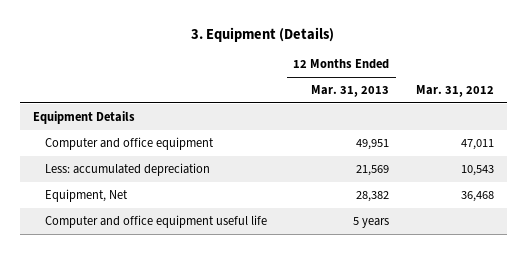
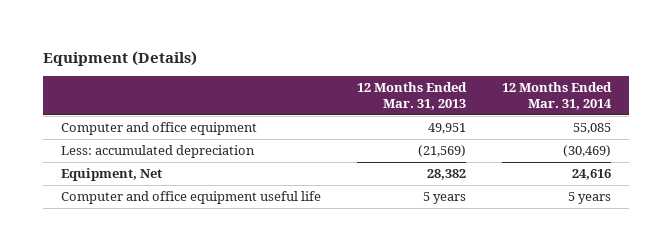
[191,27,335,43] 3. Equipment (Details) -> [42,51,197,67] Equipment (Details)
[415,85,494,98] Mar. 31, 2012 -> none
none -> [502,82,613,111] 12 Months Ended Mar. 31, 2014
[33,110,136,124] Equipment Details -> none
[356,164,390,176] 21,569 -> [417,144,466,157] (21,569)

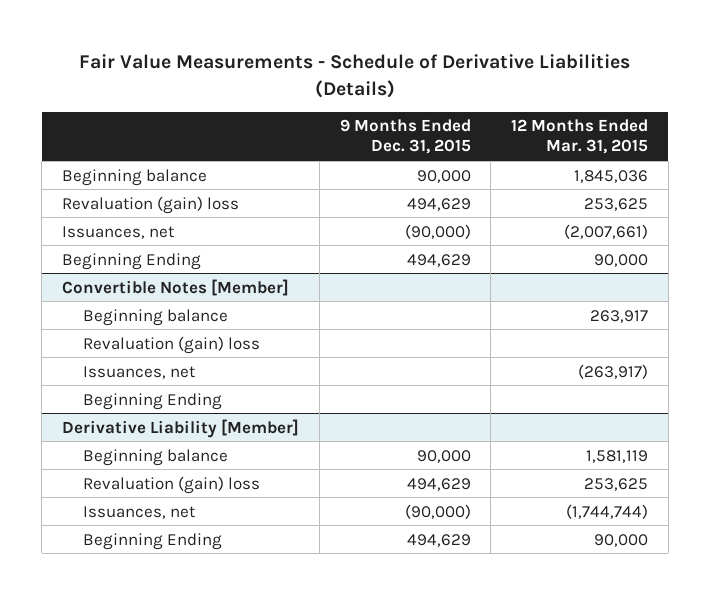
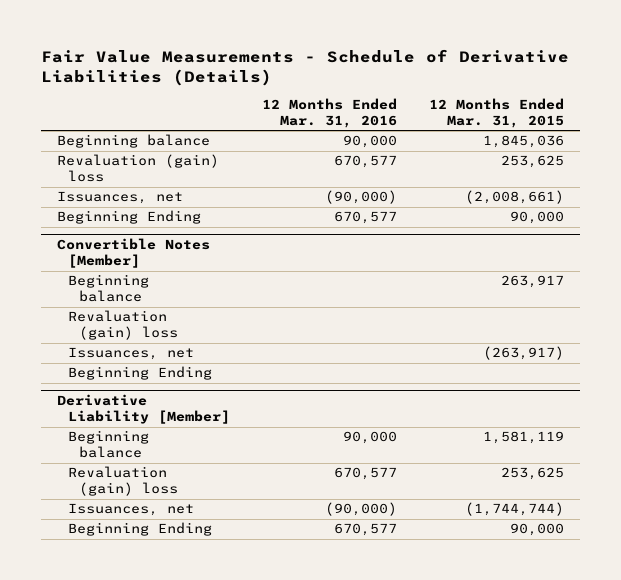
[339,119,471,155] 9 Months Ended Dec. 31, 2015 -> none
none -> [262,98,398,128] 12 Months Ended Mar. 31, 2016
[564,223,649,239] (2,007,661) -> [464,190,564,205] (2,008,661)

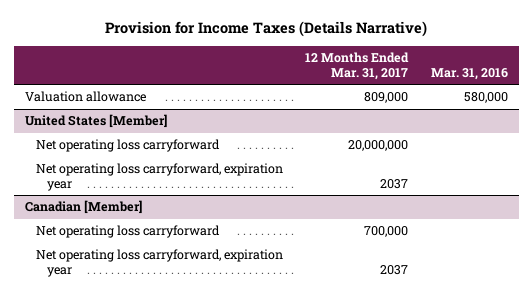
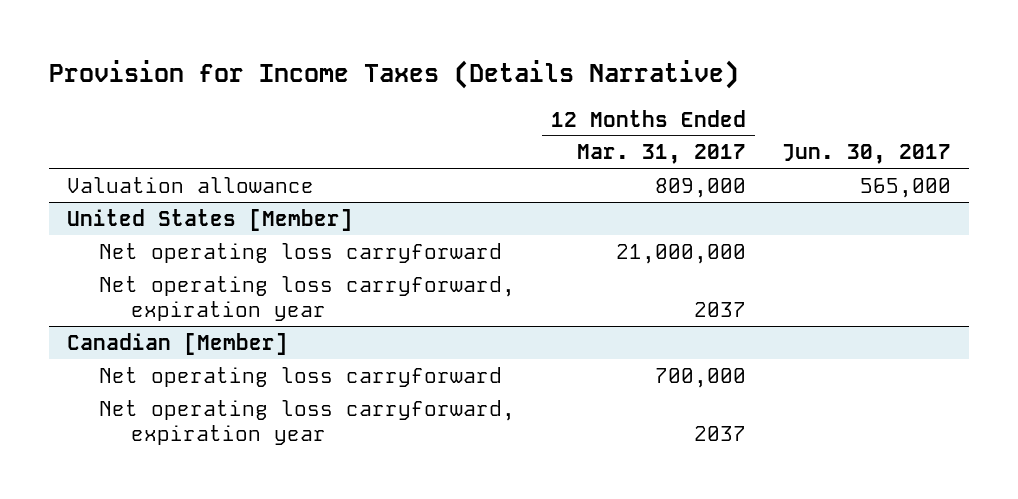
[430,67,508,80] Mar. 31, 2016 -> none
none -> [782,144,952,165] Jun. 30, 2017
[348,140,409,152] 20,000,000 -> [616,243,747,264] 21,000,000

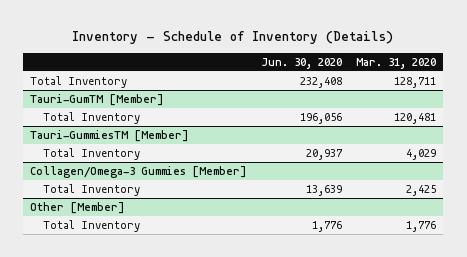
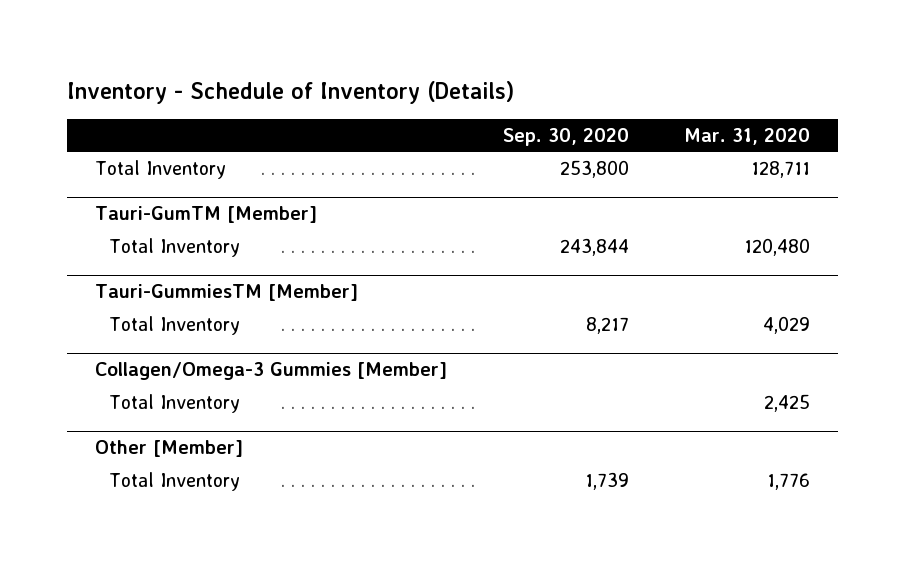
[261,57,343,69] Jun. 30, 2020 -> none
none -> [502,127,629,146] Sep. 30, 2020
[394,112,437,124] 120,481 -> [744,238,811,257] 120,480

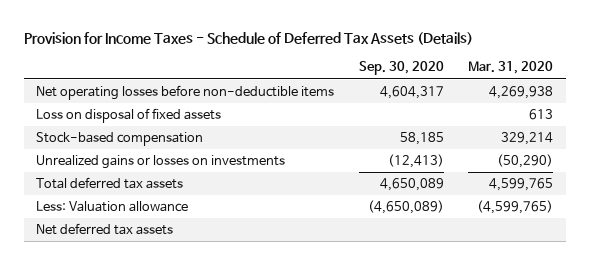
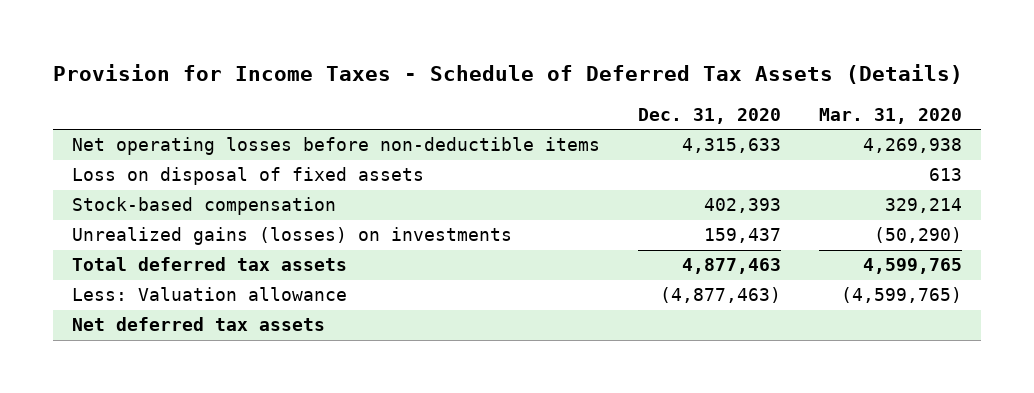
[358,61,444,76] Sep. 30, 2020 -> none
none -> [638,108,782,125] Dec. 31, 2020
[36,155,286,170] Unrealized gains or losses on investments -> [72,227,513,246] Unrealized gains (losses) on investments

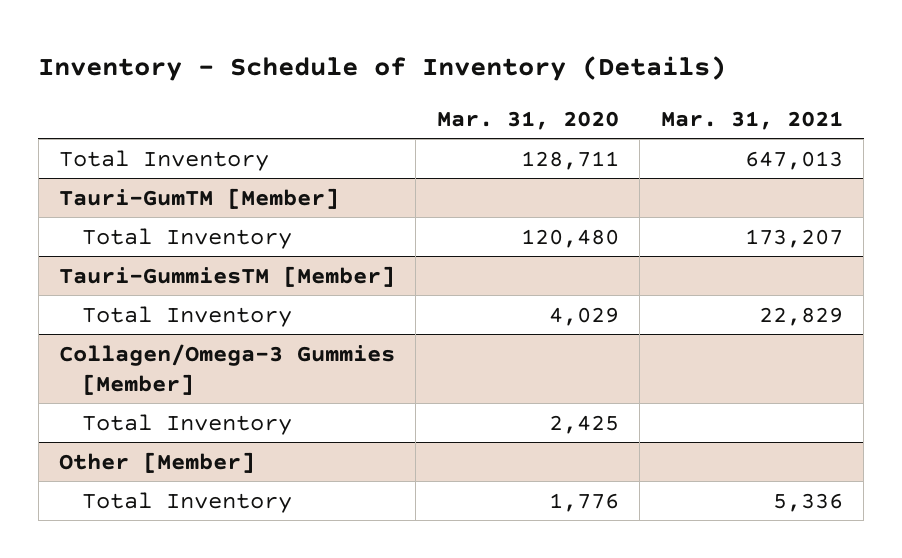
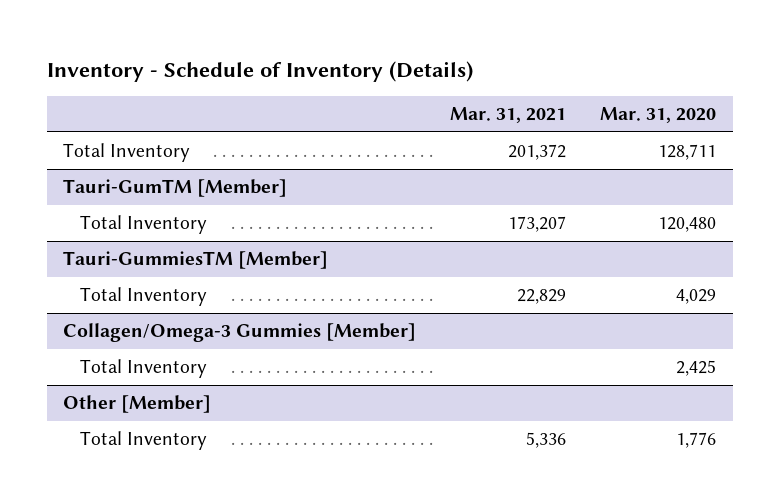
[744,150,843,170] 647,013 -> [508,144,567,161] 201,372

